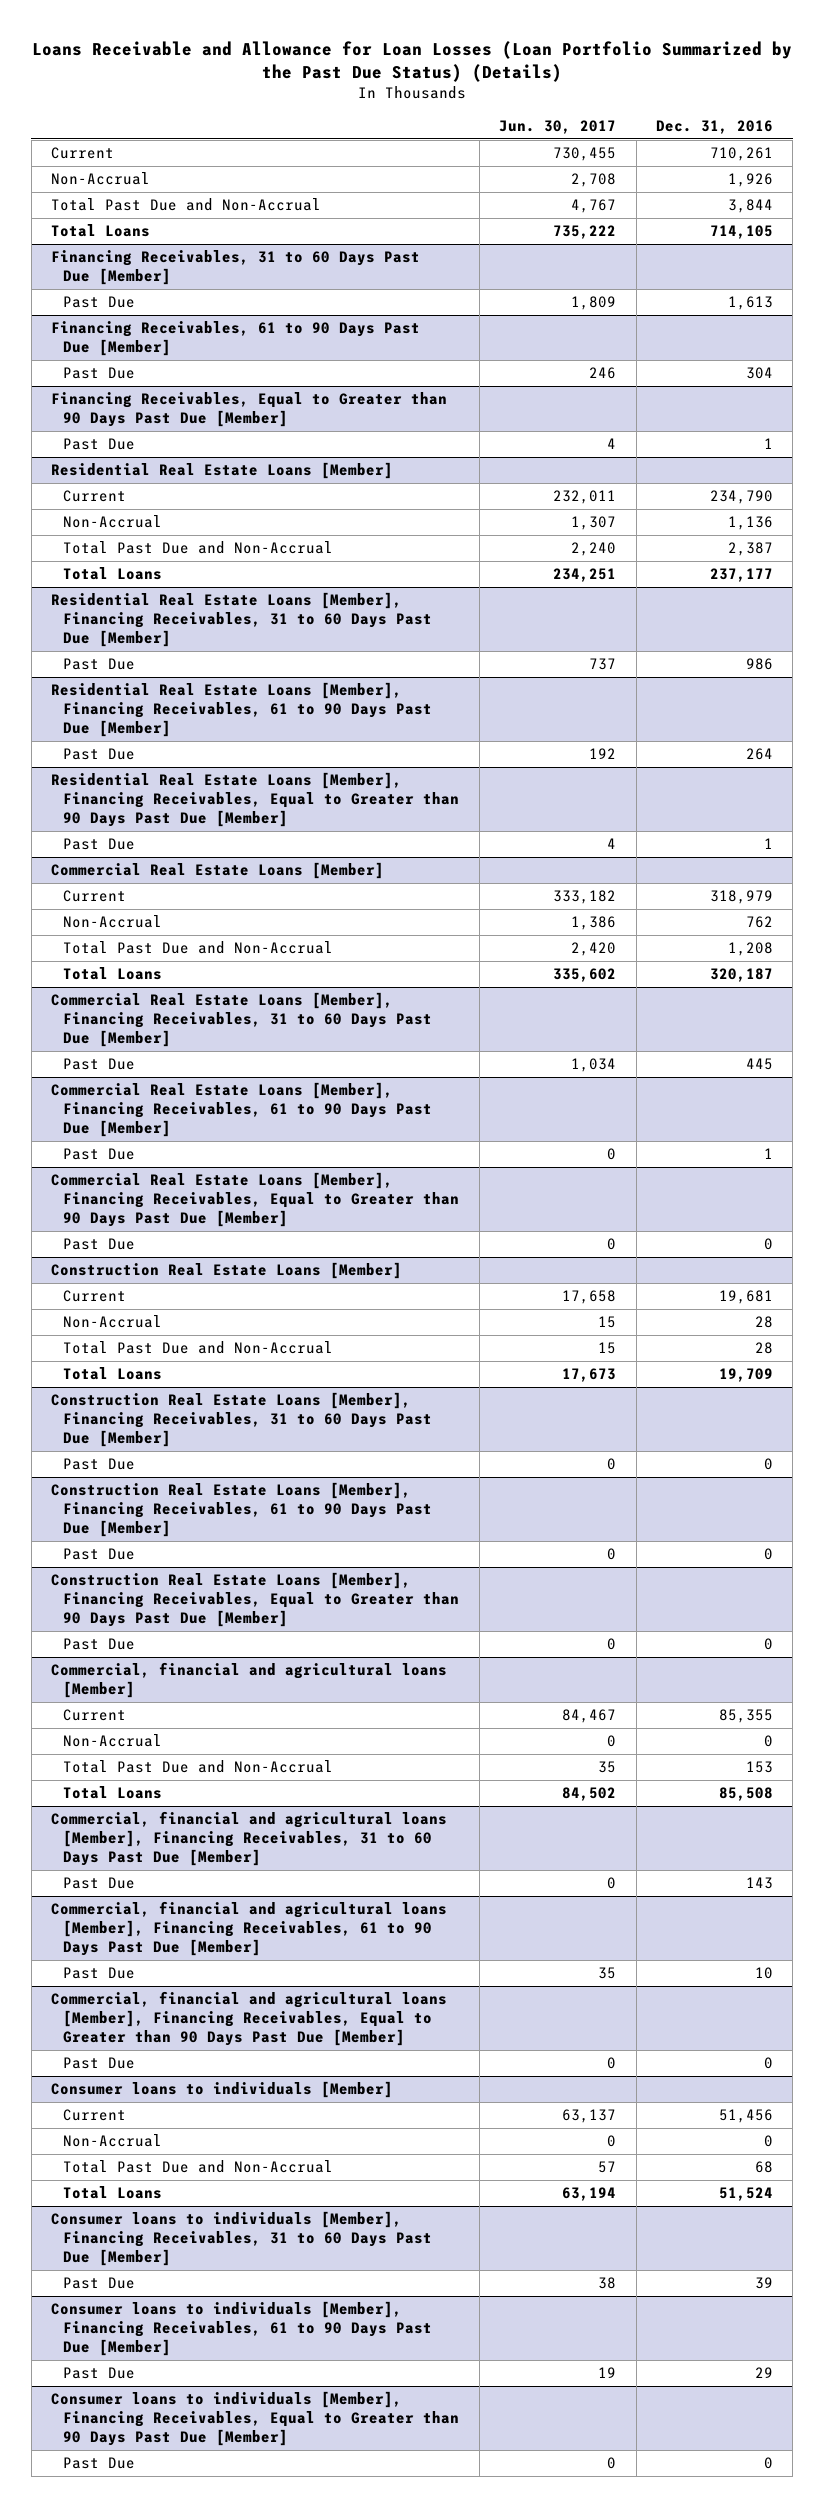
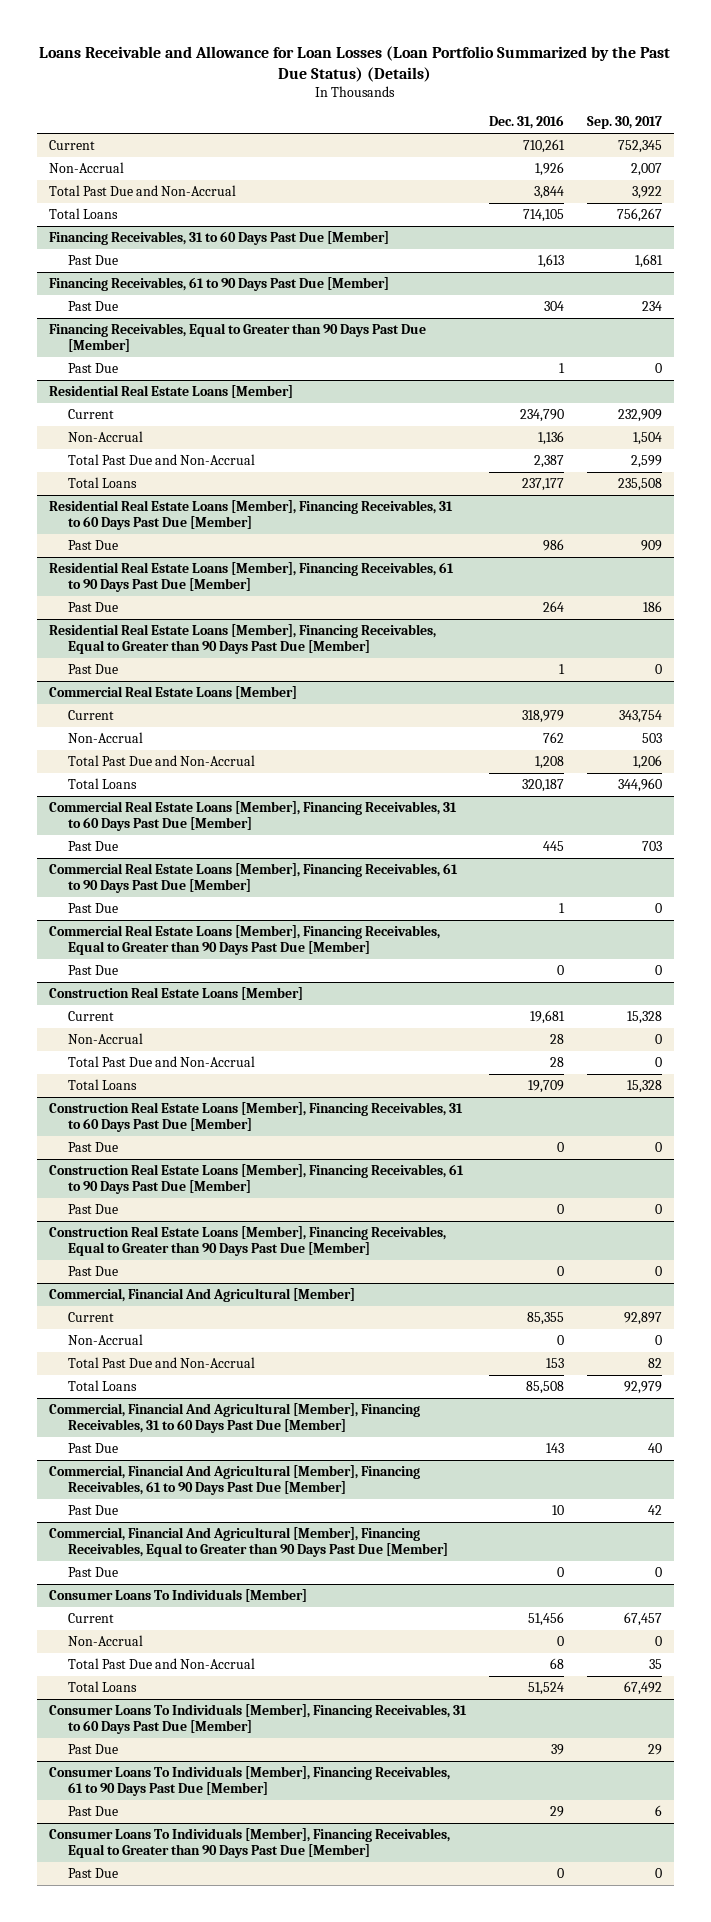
[499,120,617,135] Jun. 30, 2017 -> none
none -> [586,116,662,130] Sep. 30, 2017
[51,1662,448,1699] Commercial, financial and agricultural loans [Member] -> [48,1288,355,1303] Commercial, Financial And Agricultural [Member]
[51,1811,448,1867] Commercial, financial and agricultural loans [Member], Financing Receivables, 31 to 60 Days Past Due [Member] -> [48,1403,420,1433] Commercial, Financial And Agricultural [Member], Financing Receivables, 31 to 60 Days Past Due [Member]
[51,1901,448,1957] Commercial, financial and agricultural loans [Member], Financing Receivables, 61 to 90 Days Past Due [Member] -> [48,1465,420,1495] Commercial, Financial And Agricultural [Member], Financing Receivables, 61 to 90 Days Past Due [Member]
[51,1991,448,2047] Commercial, financial and agricultural loans [Member], Financing Receivables, Equal to Greater than 90 Days Past Due [Member] -> [48,1527,448,1557] Commercial, Financial And Agricultural [Member], Financing Receivables, Equal to Greater than 90 Days Past Due [Member]
[51,2081,394,2099] Consumer loans to individuals [Member] -> [48,1589,307,1603] Consumer Loans To Individuals [Member]
[51,2211,433,2267] Consumer loans to individuals [Member], Financing Receivables, 31 to 60 Days Past Due [Member] -> [48,1704,467,1734] Consumer Loans To Individuals [Member], Financing Receivables, 31 to 60 Days Past Due [Member]
[51,2301,433,2357] Consumer loans to individuals [Member], Financing Receivables, 61 to 90 Days Past Due [Member] -> [48,1766,450,1796] Consumer Loans To Individuals [Member], Financing Receivables, 61 to 90 Days Past Due [Member]
[51,2391,460,2447] Consumer loans to individuals [Member], Financing Receivables, Equal to Greater than 90 Days Past Due [Member] -> [48,1828,450,1858] Consumer Loans To Individuals [Member], Financing Receivables, Equal to Greater than 90 Days Past Due [Member]

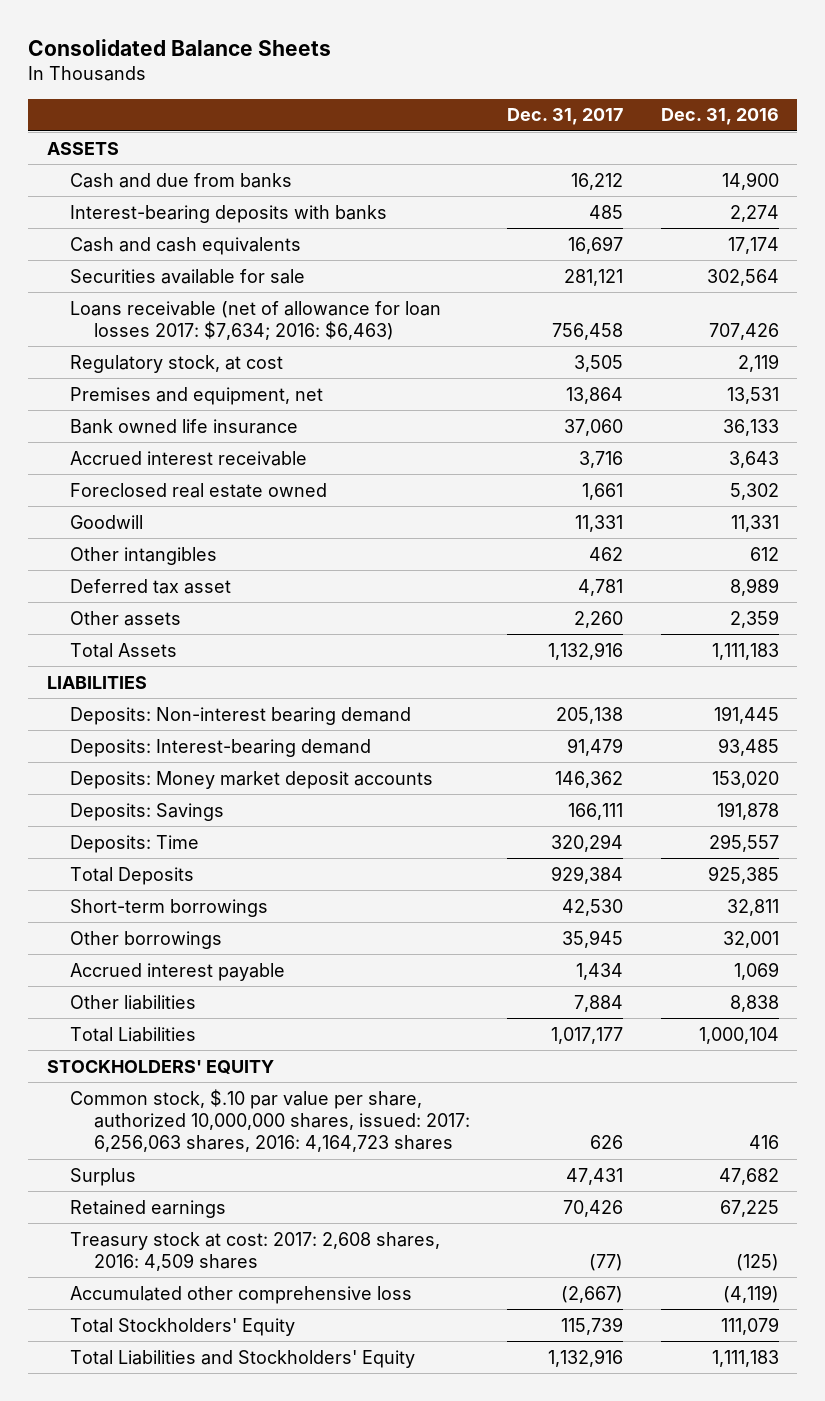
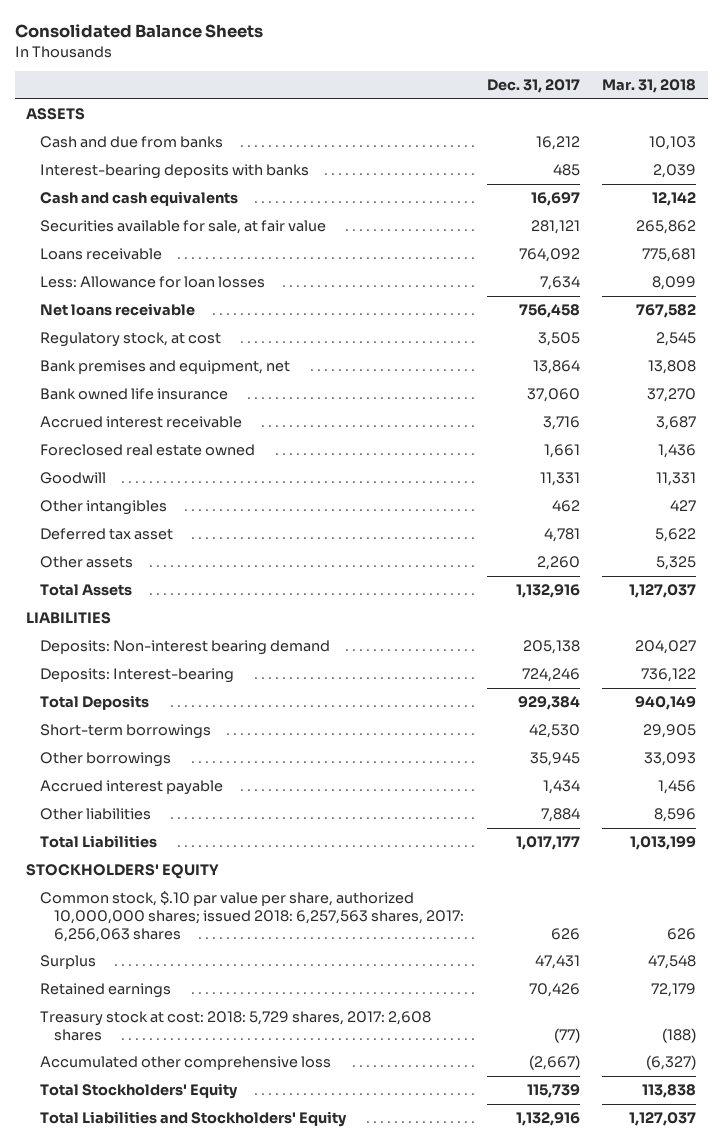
[660,108,779,126] Dec. 31, 2016 -> none
none -> [602,79,697,94] Mar. 31, 2018
[70,268,306,284] Securities available for sale -> [40,220,327,235] Securities available for sale, at fair value
none -> [40,248,163,261] Loans receivable
none -> [40,276,266,289] Less: Allowance for loan losses
[70,300,442,340] Loans receivable (net of allowance for loan losses 2017: $7,634; 2016: $6,463) -> [40,303,196,317] Net loans receivable
[70,386,324,405] Premises and equipment, net -> [40,360,291,375] Bank premises and equipment, net
[70,770,434,789] Deposits: Money market deposit accounts -> none
[70,802,225,821] Deposits: Savings -> none
[70,834,200,853] Deposits: Time -> none
[70,738,372,757] Deposits: Interest-bearing demand -> [40,668,235,684] Deposits: Interest-bearing
[567,737,624,756] 91,479 -> [521,668,580,683] 724,246
[70,1088,470,1153] Common stock, $.10 par value per share, authorized 10,000,000 shares, issued: 2017: 6,256,063 shares, 2016: 4,164,723 shares -> [40,891,464,942] Common stock, $.10 par value per share, authorized 10,000,000 shares; issued 2018: 6,257,563 shares, 2017: 6,256,063 shares
[70,1231,441,1271] Treasury stock at cost: 2017: 2,608 shares, 2016: 4,509 shares -> [40,1011,432,1041] Treasury stock at cost: 2018: 5,729 shares, 2017: 2,608 shares

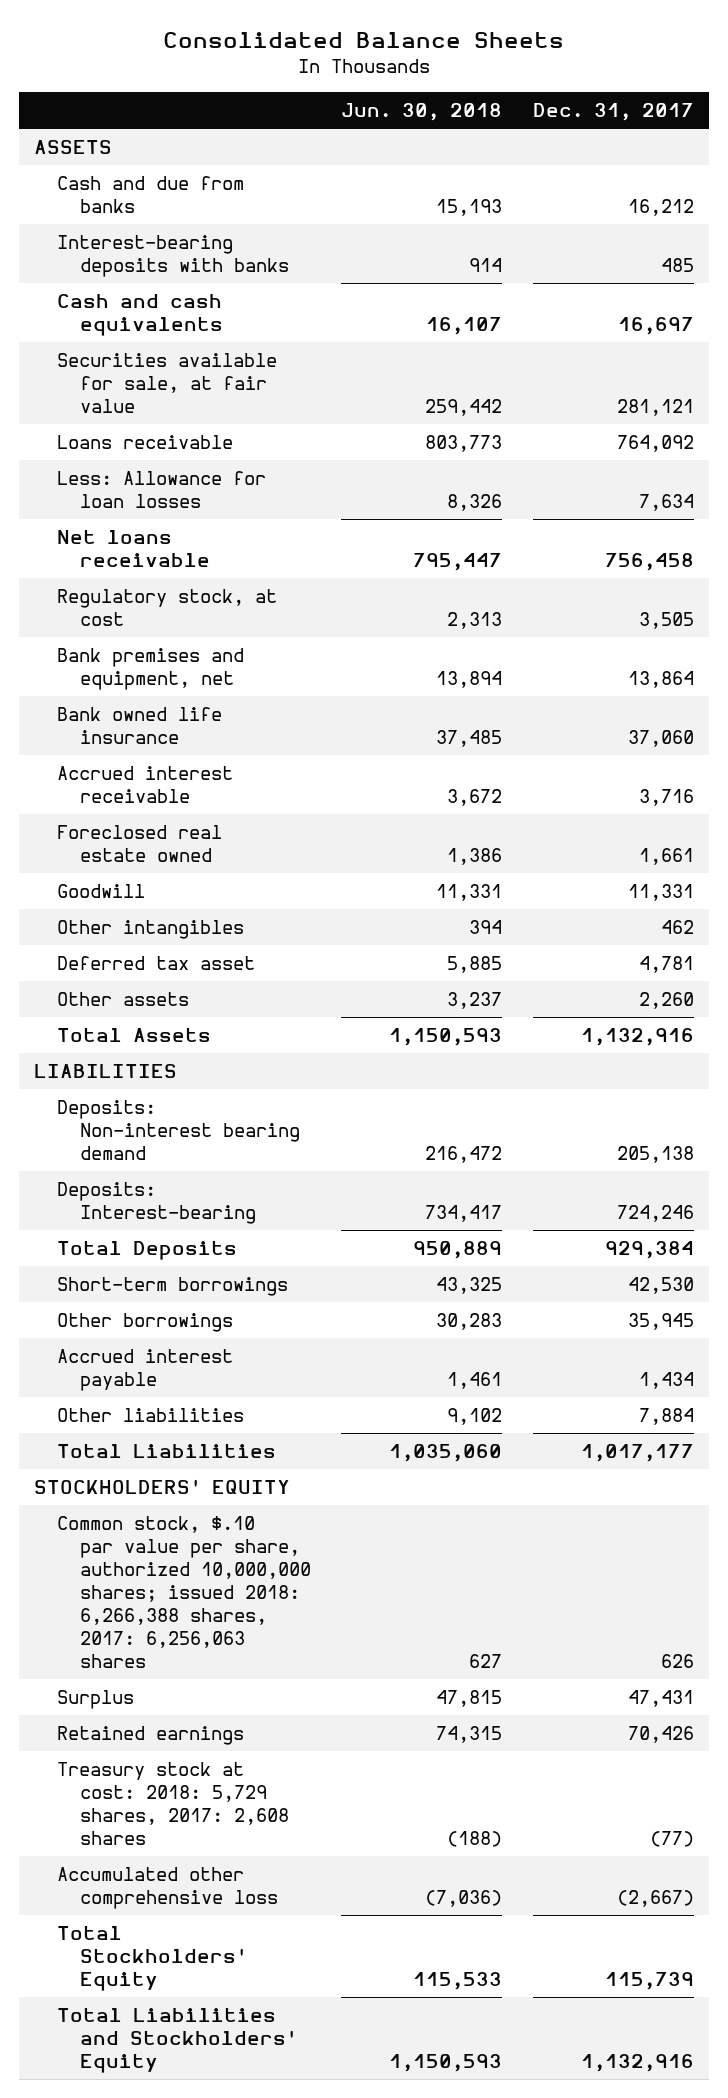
[602,79,697,94] Mar. 31, 2018 -> none
none -> [341,103,503,122] Jun. 30, 2018
[40,891,464,942] Common stock, $.10 par value per share, authorized 10,000,000 shares; issued 2018: 6,257,563 shares, 2017: 6,256,063 shares -> [57,1516,311,1669] Common stock, $.10 par value per share, authorized 10,000,000 shares; issued 2018: 6,266,388 shares, 2017: 6,256,063 shares

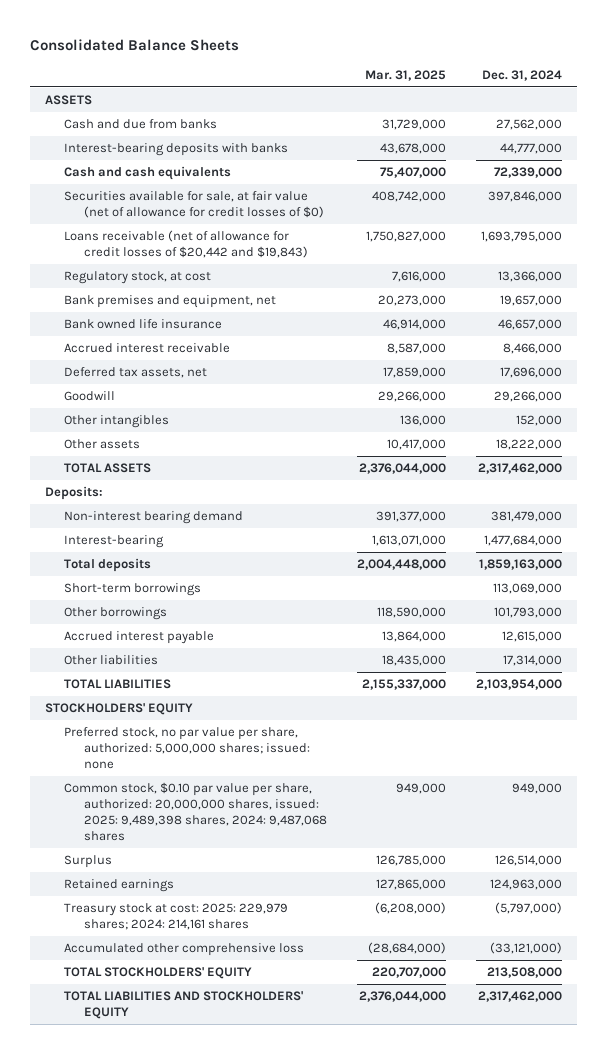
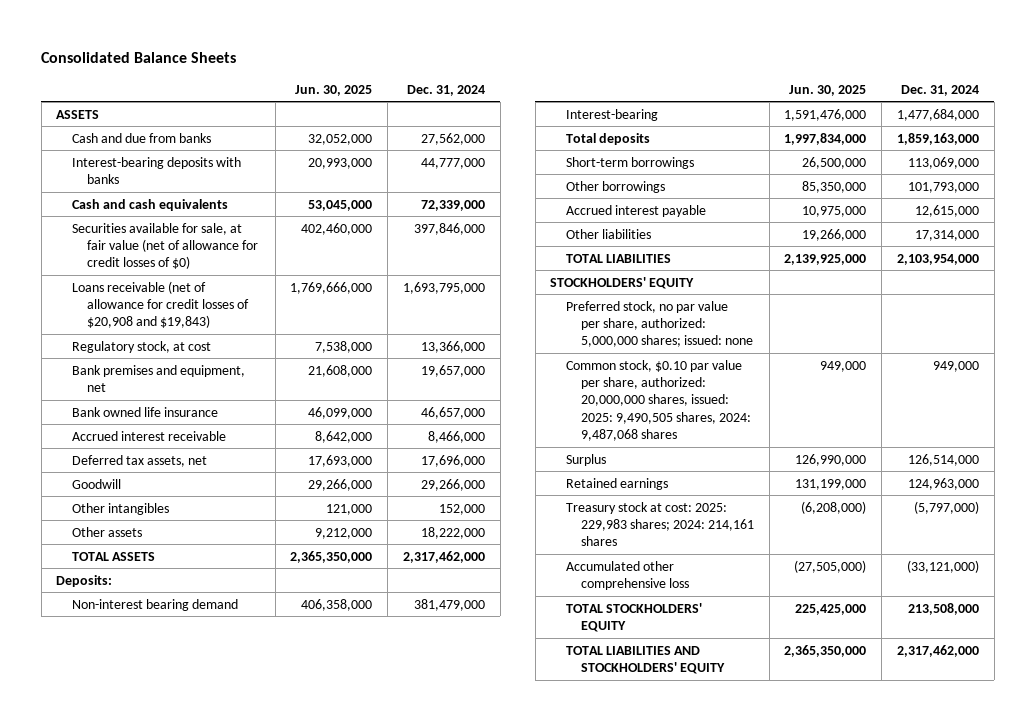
[364,69,446,81] Mar. 31, 2025 -> none
none -> [295,84,373,96] Jun. 30, 2025
[64,230,308,259] Loans receivable (net of allowance for credit losses of $20,442 and $19,843) -> [71,280,249,329] Loans receivable (net of allowance for credit losses of $20,908 and $19,843)
[64,782,327,842] Common stock, $0.10 par value per share, authorized: 20,000,000 shares, issued: 2025: 9,489,398 shares, 2024: 9,487,068 shares -> [565,359,751,442] Common stock, $0.10 par value per share, authorized: 20,000,000 shares, issued: 2025: 9,490,505 shares, 2024: 9,487,068 shares
[64,903,289,931] Treasury stock at cost: 2025: 229,979 shares; 2024: 214,161 shares -> [565,501,754,547] Treasury stock at cost: 2025: 229,983 shares; 2024: 214,161 shares

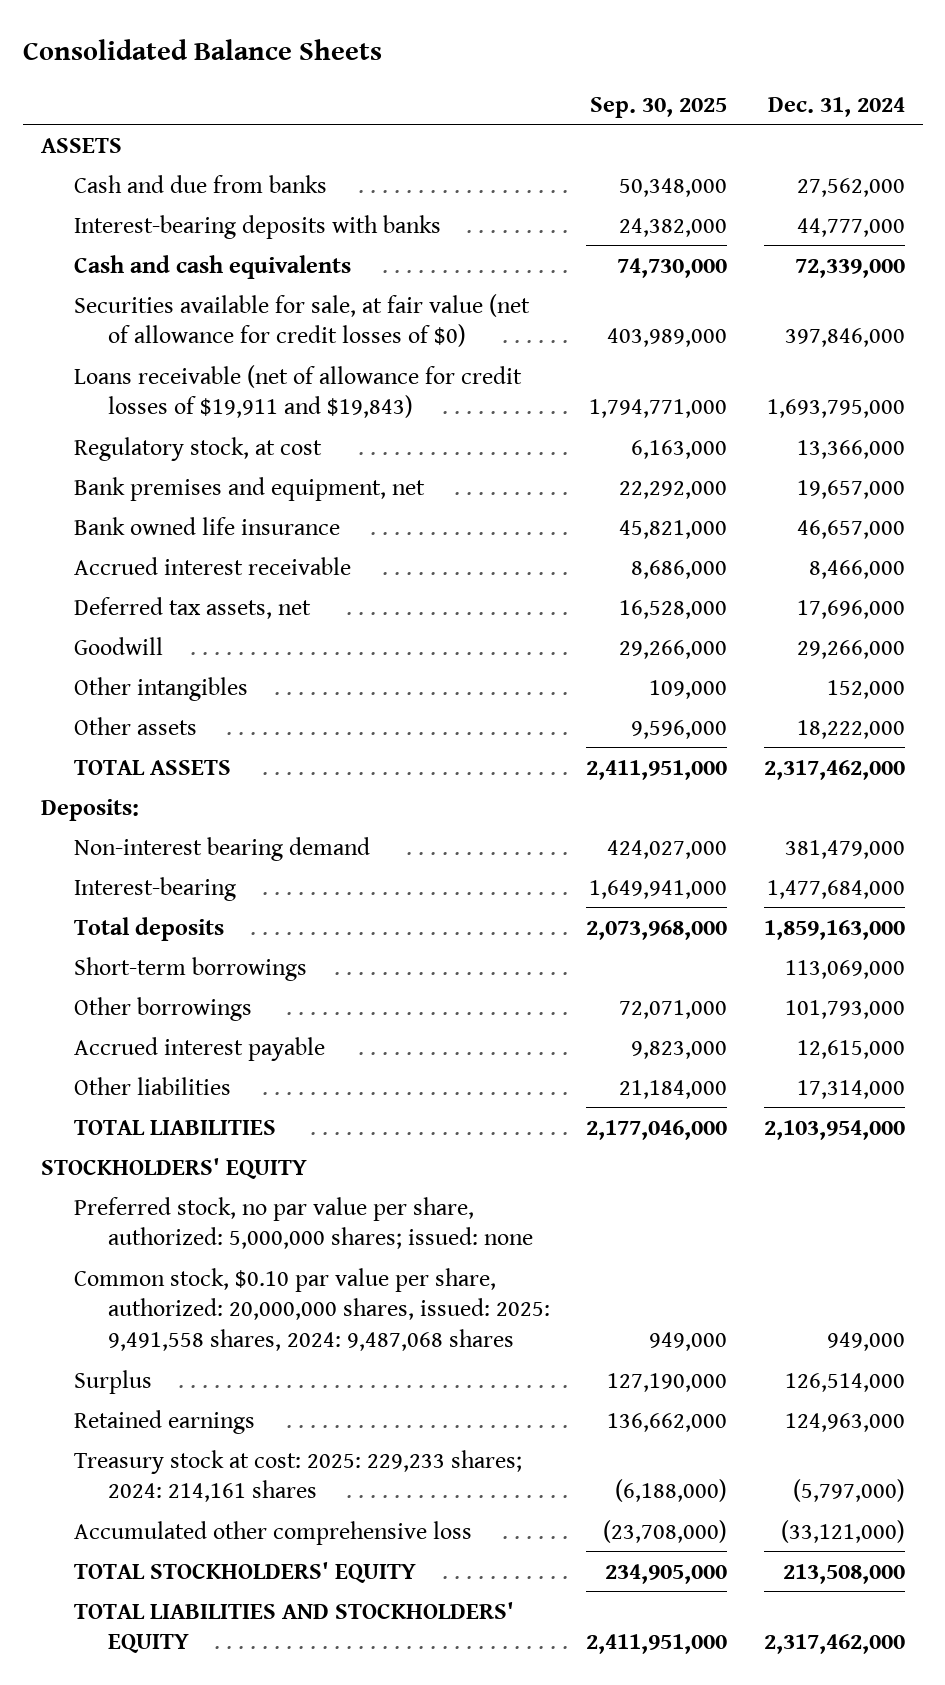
[295,84,373,96] Jun. 30, 2025 -> none
none -> [590,96,728,118] Sep. 30, 2025
[71,280,249,329] Loans receivable (net of allowance for credit losses of $20,908 and $19,843) -> [74,364,523,419] Loans receivable (net of allowance for credit losses of $19,911 and $19,843)
[565,359,751,442] Common stock, $0.10 par value per share, authorized: 20,000,000 shares, issued: 2025: 9,490,505 shares, 2024: 9,487,068 shares -> [74,1267,551,1352] Common stock, $0.10 par value per share, authorized: 20,000,000 shares, issued: 2025: 9,491,558 shares, 2024: 9,487,068 shares
[565,501,754,547] Treasury stock at cost: 2025: 229,983 shares; 2024: 214,161 shares -> [74,1449,523,1503] Treasury stock at cost: 2025: 229,233 shares; 2024: 214,161 shares

